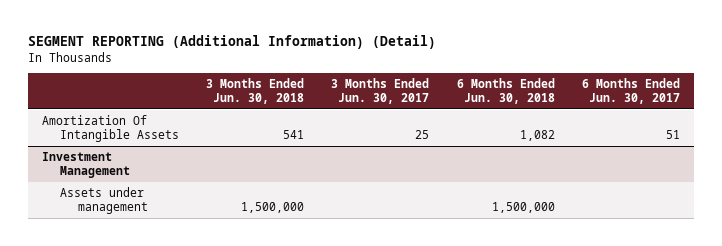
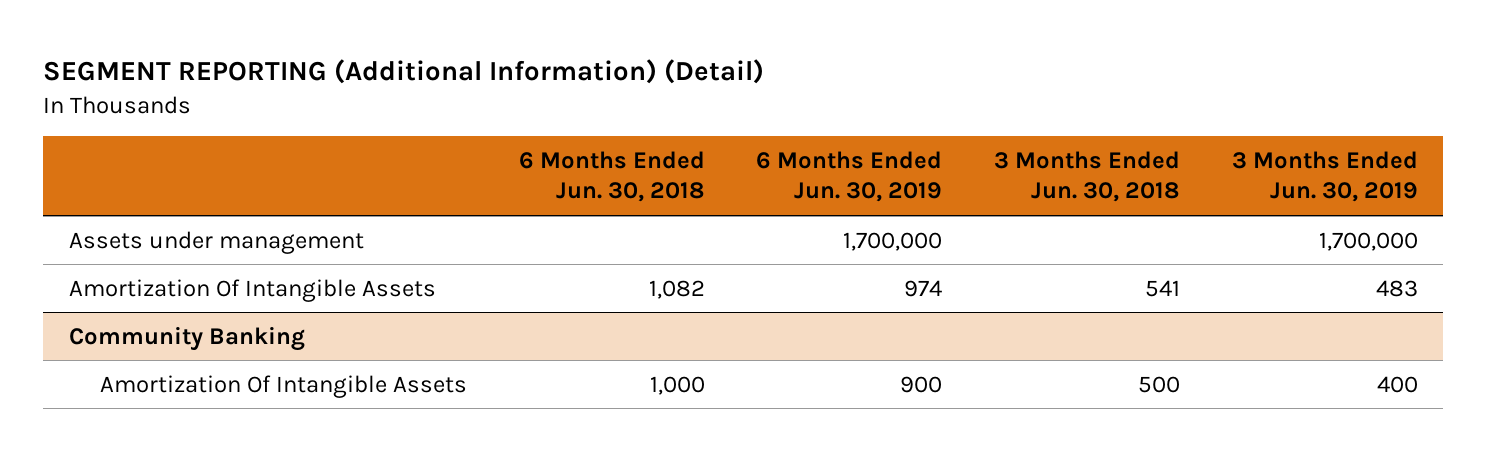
[331,78,430,105] 3 Months Ended Jun. 30, 2017 -> none
[582,78,681,105] 6 Months Ended Jun. 30, 2017 -> none
none -> [756,150,943,203] 6 Months Ended Jun. 30, 2019
none -> [1231,150,1418,203] 3 Months Ended Jun. 30, 2019
none -> [69,230,365,254] Assets under management
[42,151,130,178] Investment Management -> none
[59,186,148,214] Assets under management -> none
none -> [69,325,306,351] Community Banking
none -> [100,374,468,398] Amortization Of Intangible Assets

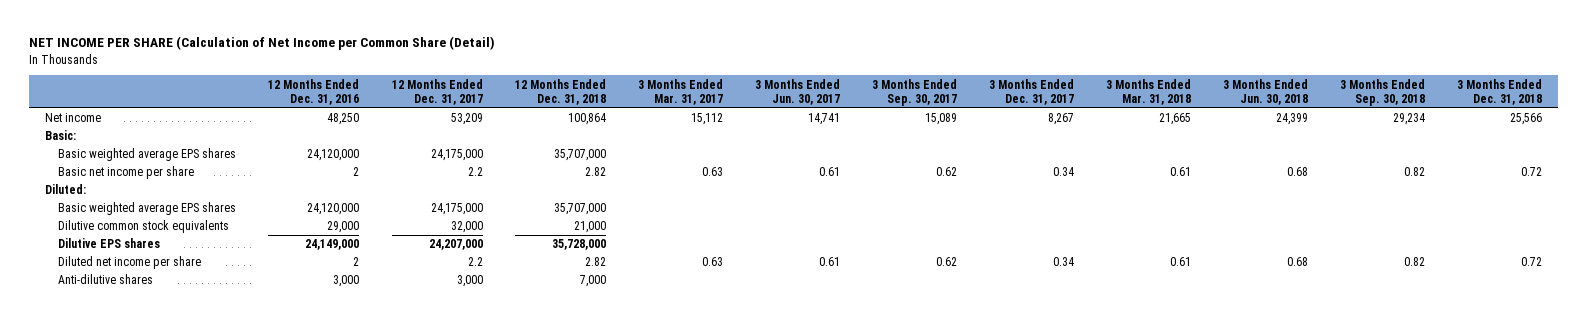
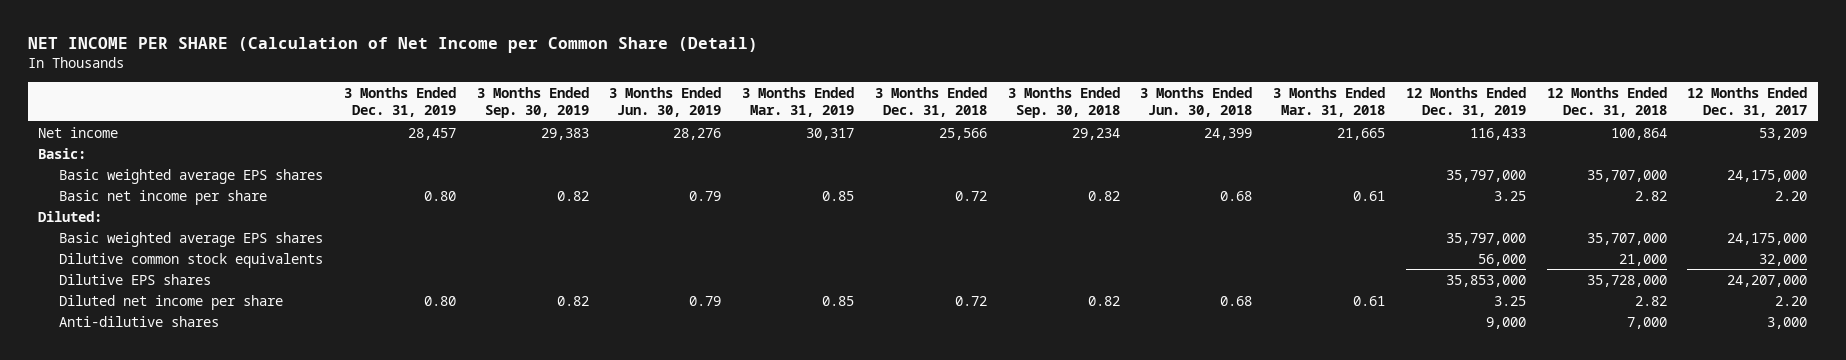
[268,78,360,106] 12 Months Ended Dec. 31, 2016 -> none
[637,78,723,106] 3 Months Ended Mar. 31, 2017 -> none
[754,78,840,106] 3 Months Ended Jun. 30, 2017 -> none
[871,78,957,107] 3 Months Ended Sep. 30, 2017 -> none
[988,78,1074,106] 3 Months Ended Dec. 31, 2017 -> none
none -> [343,86,456,118] 3 Months Ended Dec. 31, 2019
none -> [476,86,589,119] 3 Months Ended Sep. 30, 2019
none -> [609,86,722,118] 3 Months Ended Jun. 30, 2019
none -> [742,86,855,118] 3 Months Ended Mar. 31, 2019
none -> [1405,86,1526,118] 12 Months Ended Dec. 31, 2019
[467,167,483,177] 2.2 -> [1775,190,1808,201] 2.20
[467,257,483,267] 2.2 -> [1775,295,1808,306] 2.20

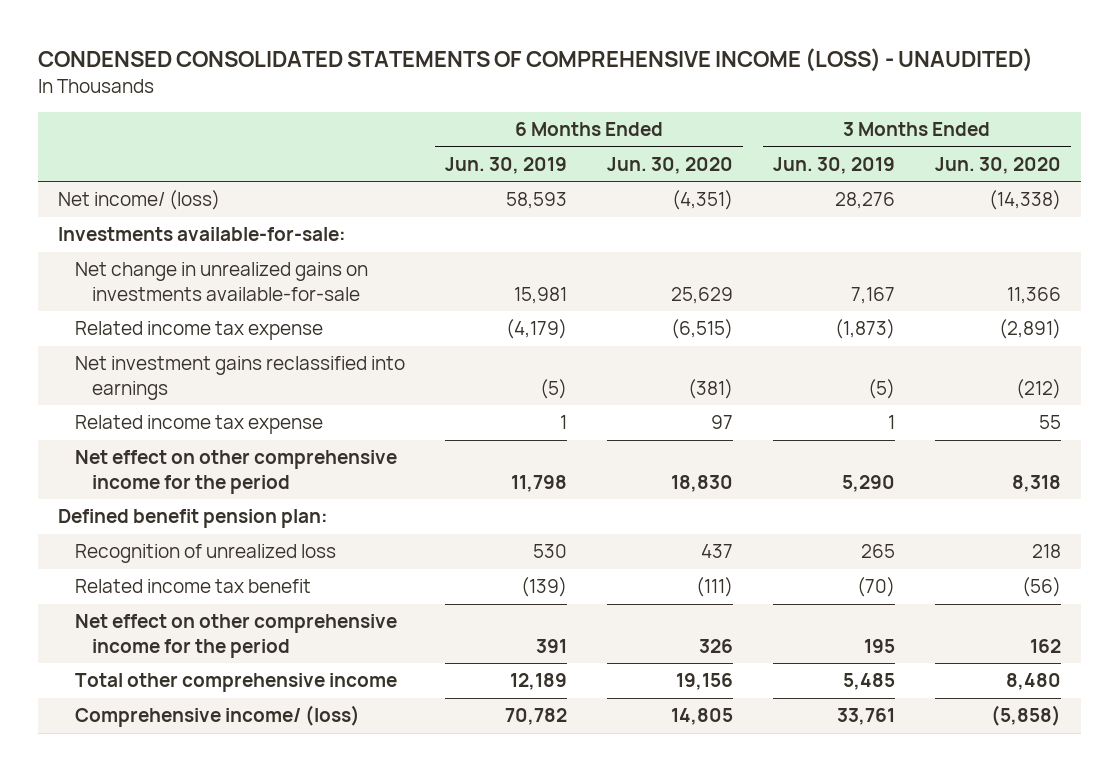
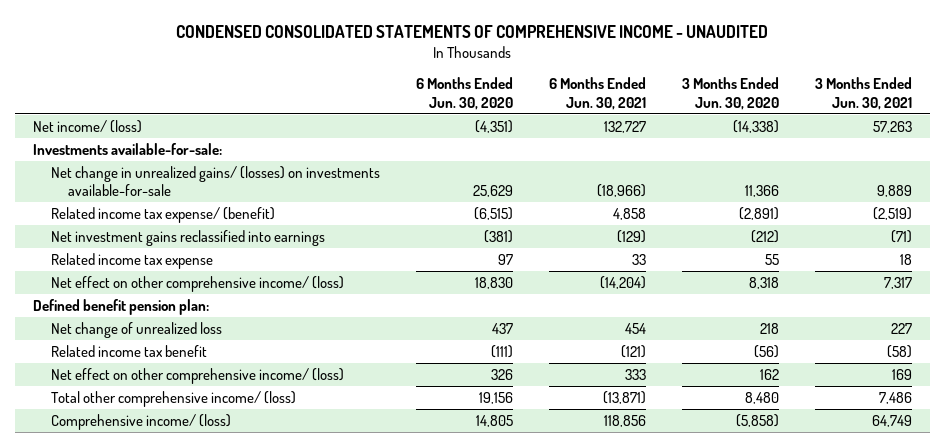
[37,48,1033,73] CONDENSED CONSOLIDATED STATEMENTS OF COMPREHENSIVE INCOME (LOSS) - UNAUDITED) -> [176,25,769,39] CONDENSED CONSOLIDATED STATEMENTS OF COMPREHENSIVE INCOME - UNAUDITED
[444,156,567,174] Jun. 30, 2019 -> none
[772,156,895,174] Jun. 30, 2019 -> none
none -> [548,77,646,111] 6 Months Ended Jun. 30, 2021
none -> [814,77,912,111] 3 Months Ended Jun. 30, 2021
[74,262,368,301] Net change in unrealized gains on investments available-for-sale -> [50,165,380,197] Net change in unrealized gains/ (losses) on investments available-for-sale
[74,321,323,341] Related income tax expense -> [50,206,275,223] Related income tax expense/ (benefit)
[74,450,397,494] Net effect on other comprehensive income for the period -> [50,275,344,292] Net effect on other comprehensive income/ (loss)
[74,544,336,564] Recognition of unrealized loss -> [50,321,222,338] Net change of unrealized loss
[74,614,397,658] Net effect on other comprehensive income for the period -> [50,367,344,384] Net effect on other comprehensive income/ (loss)
[74,673,397,693] Total other comprehensive income -> [50,390,296,407] Total other comprehensive income/ (loss)

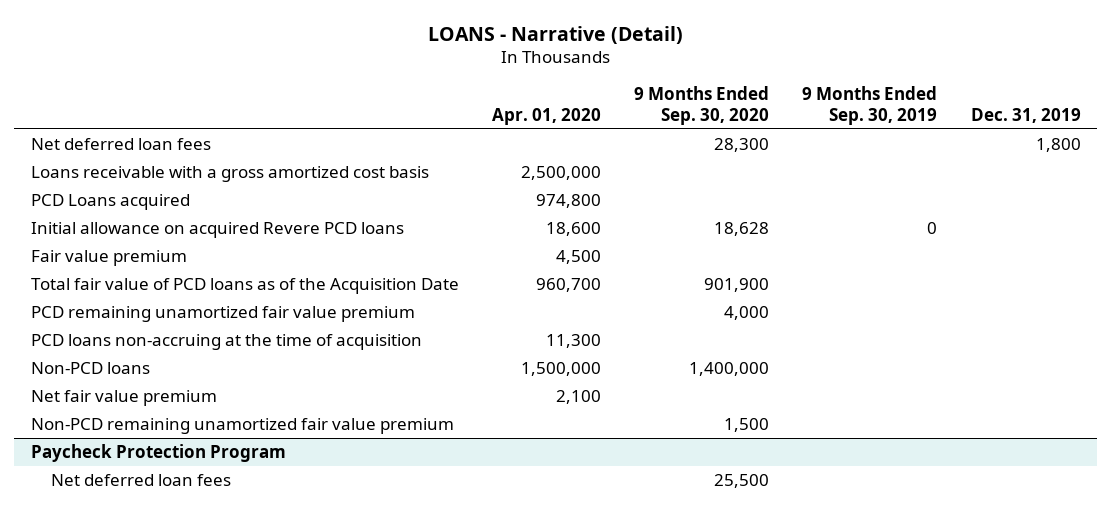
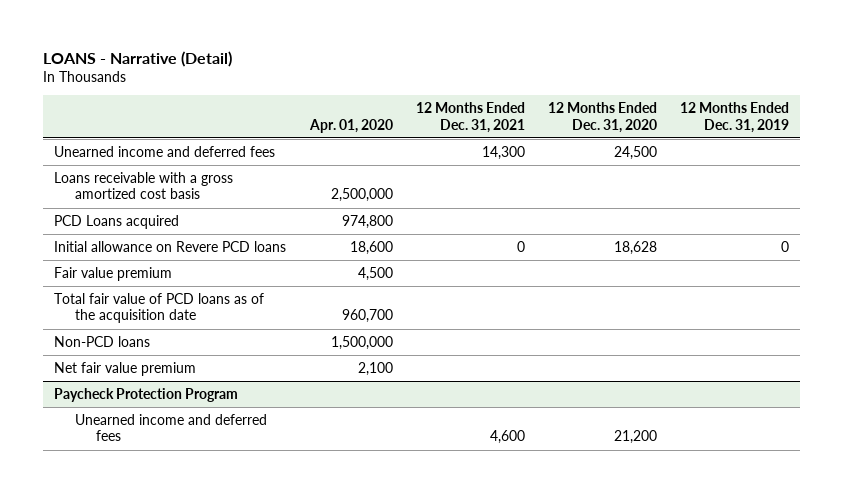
[634,86,770,126] 9 Months Ended Sep. 30, 2020 -> none
[802,86,938,126] 9 Months Ended Sep. 30, 2019 -> none
[970,108,1081,124] Dec. 31, 2019 -> none
none -> [415,102,525,133] 12 Months Ended Dec. 31, 2021
none -> [547,102,657,133] 12 Months Ended Dec. 31, 2020
none -> [679,102,789,133] 12 Months Ended Dec. 31, 2019
[31,138,212,151] Net deferred loan fees -> none
none -> [54,145,276,157] Unearned income and deferred fees
[31,222,405,239] Initial allowance on acquired Revere PCD loans -> [54,240,287,252] Initial allowance on Revere PCD loans
[31,306,416,323] PCD remaining unamortized fair value premium -> none
[31,334,423,351] PCD loans non-accruing at the time of acquisition -> none
[31,278,460,295] Total fair value of PCD loans as of the Acquisition Date -> [54,292,265,324] Total fair value of PCD loans as of the acquisition date
[31,418,455,435] Non-PCD remaining unamortized fair value premium -> none
[50,474,231,487] Net deferred loan fees -> none
none -> [75,413,268,442] Unearned income and deferred fees

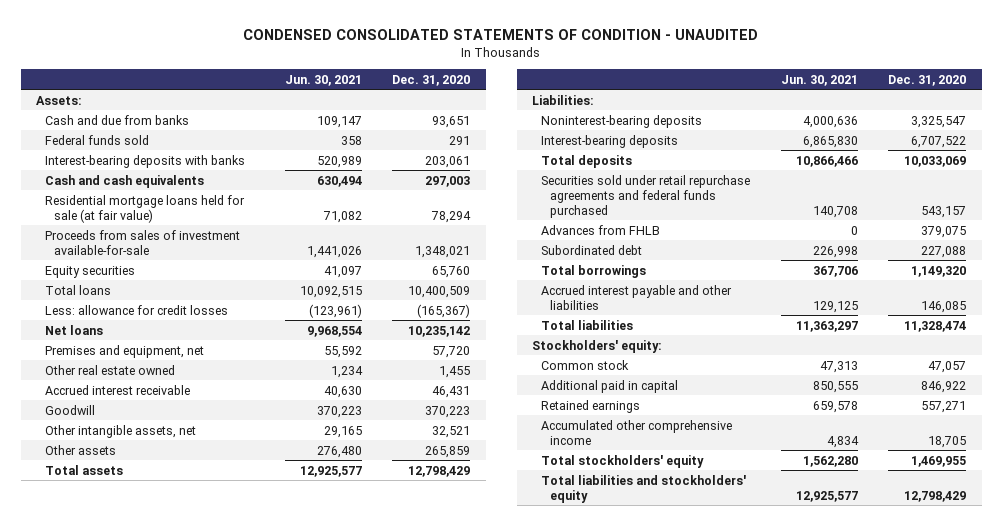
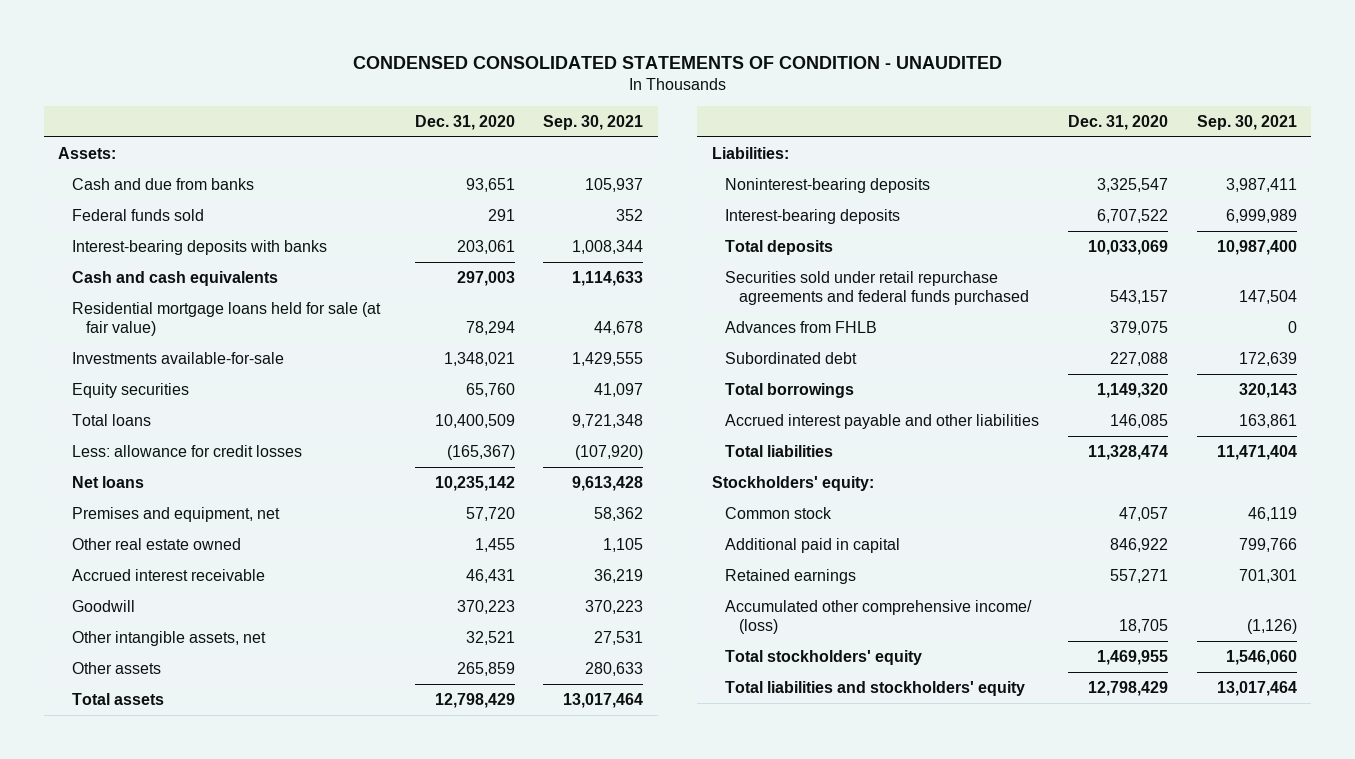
[284,74,362,86] Jun. 30, 2021 -> none
none -> [543,114,644,130] Sep. 30, 2021
[44,229,240,255] Proceeds from sales of investment available-for-sale -> [72,351,285,364] Investments available-for-sale
[540,419,732,445] Accumulated other comprehensive income -> [725,599,1033,634] Accumulated other comprehensive income/ (loss)

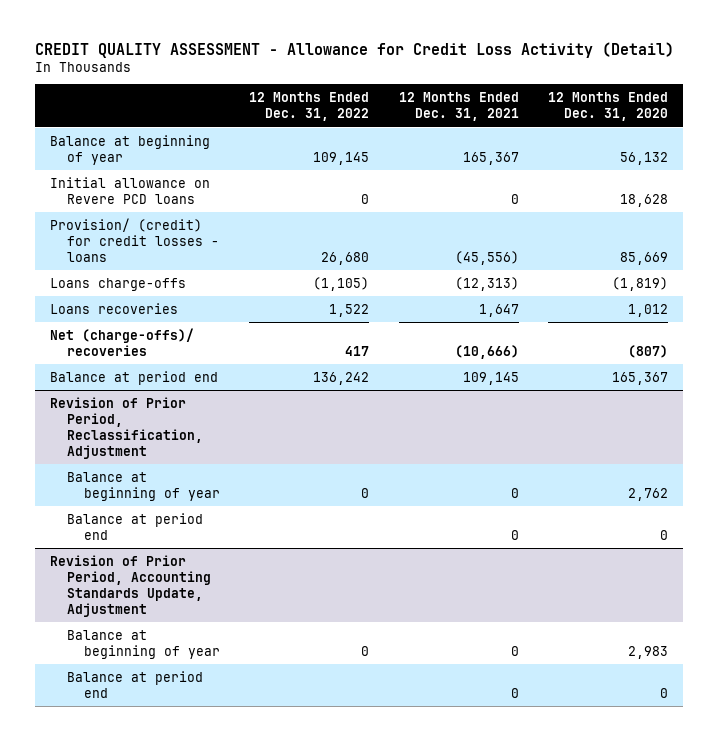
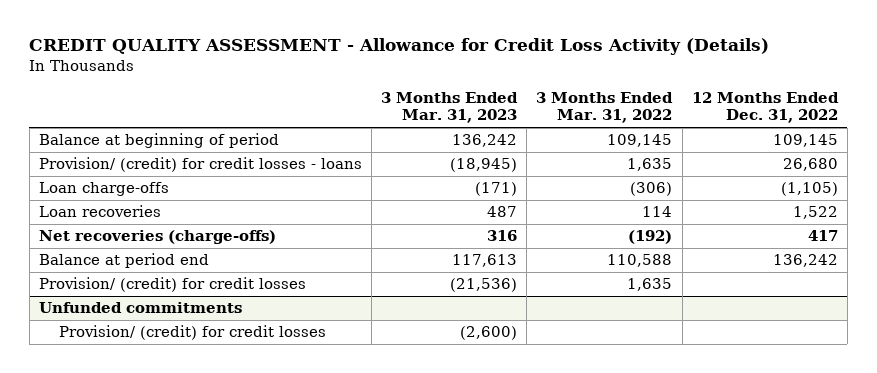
[34,41,674,58] CREDIT QUALITY ASSESSMENT - Allowance for Credit Loss Activity (Detail) -> [29,38,770,56] CREDIT QUALITY ASSESSMENT - Allowance for Credit Loss Activity (Details)
[398,92,519,122] 12 Months Ended Dec. 31, 2021 -> none
[548,92,669,122] 12 Months Ended Dec. 31, 2020 -> none
none -> [381,91,519,124] 3 Months Ended Mar. 31, 2023
none -> [536,91,674,124] 3 Months Ended Mar. 31, 2022
[49,176,210,204] Initial allowance on Revere PCD loans -> none
[49,134,210,165] Balance at beginning of year -> [38,133,279,149] Balance at beginning of period
[49,277,186,291] Loans charge-offs -> [38,182,169,197] Loan charge-offs
[49,302,178,314] Loans recoveries -> [38,205,161,218] Loan recoveries
[49,327,194,356] Net (charge-offs)/ recoveries -> [38,230,276,245] Net recoveries (charge-offs)
[49,396,203,460] Revision of Prior Period, Reclassification, Adjustment -> none
[66,471,220,501] Balance at beginning of year -> none
[66,512,203,540] Balance at period end -> none
[49,554,211,618] Revision of Prior Period, Accounting Standards Update, Adjustment -> none
[66,629,220,659] Balance at beginning of year -> none
[66,670,203,698] Balance at period end -> none
none -> [38,277,306,293] Provision/ (credit) for credit losses
none -> [38,302,242,314] Unfunded commitments
none -> [59,325,327,341] Provision/ (credit) for credit losses

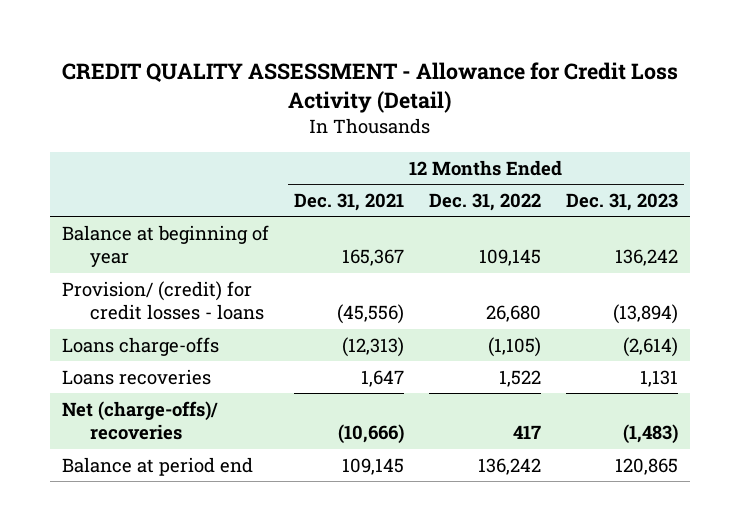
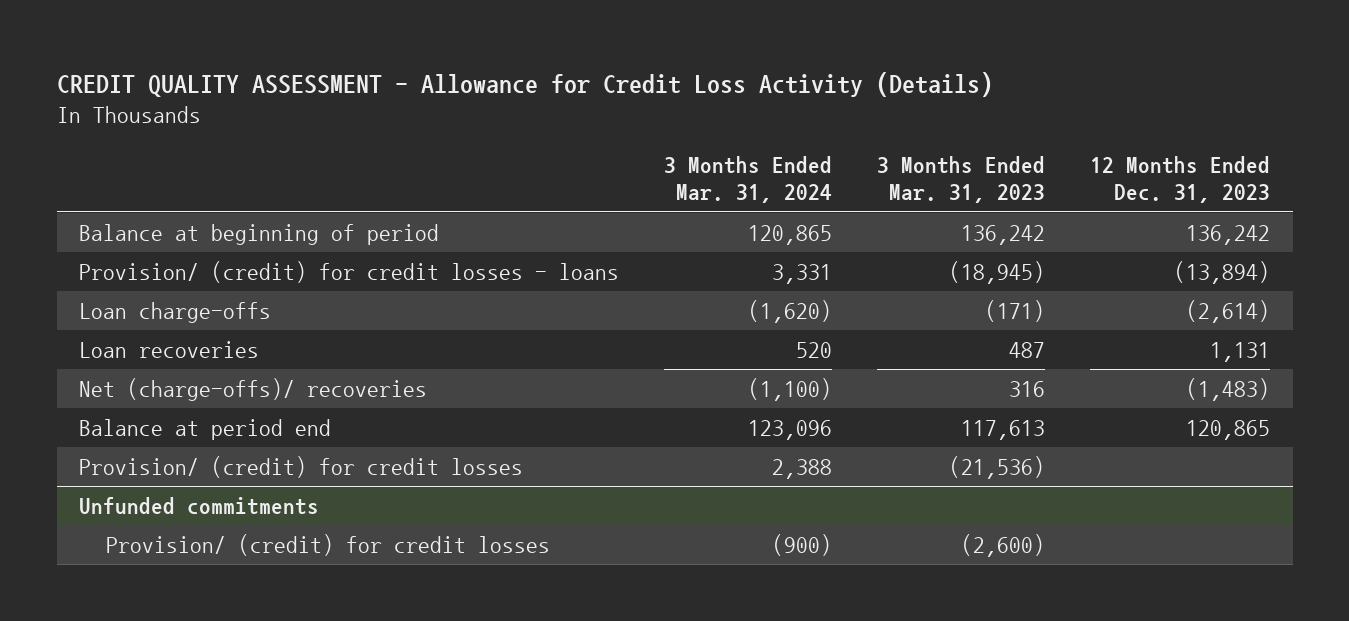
[62,62,679,114] CREDIT QUALITY ASSESSMENT - Allowance for Credit Loss Activity (Detail) -> [56,71,993,97] CREDIT QUALITY ASSESSMENT - Allowance for Credit Loss Activity (Details)
[294,193,405,212] Dec. 31, 2021 -> none
[429,193,542,212] Dec. 31, 2022 -> none
none -> [664,156,833,204] 3 Months Ended Mar. 31, 2024
none -> [877,156,1046,204] 3 Months Ended Mar. 31, 2023
[62,224,270,268] Balance at beginning of year -> [79,223,440,245] Balance at beginning of period
[62,336,220,356] Loans charge-offs -> [79,301,272,323] Loan charge-offs
[62,368,212,385] Loans recoveries -> [79,340,260,358] Loan recoveries
none -> [79,455,524,478] Provision/ (credit) for credit losses
none -> [79,496,320,515] Unfunded commitments
none -> [105,533,550,556] Provision/ (credit) for credit losses

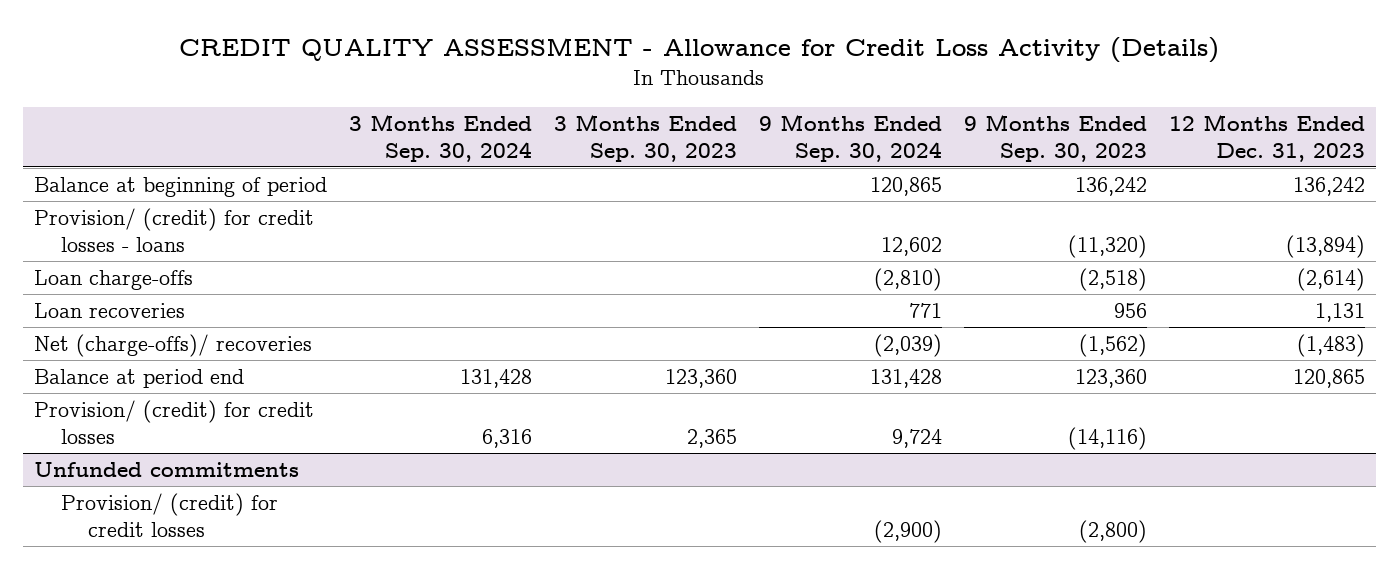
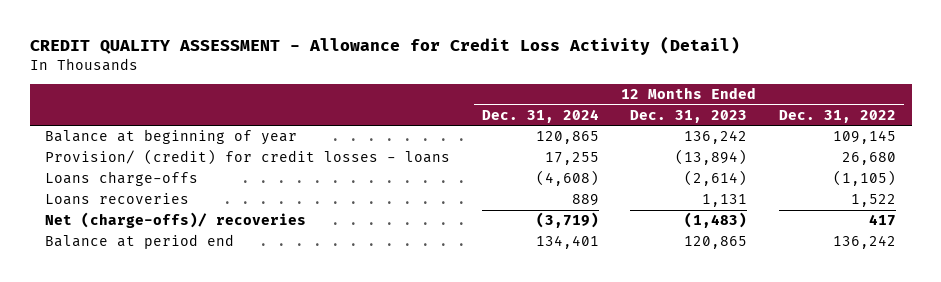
[179,37,1220,64] CREDIT QUALITY ASSESSMENT - Allowance for Credit Loss Activity (Details) -> [29,36,740,56] CREDIT QUALITY ASSESSMENT - Allowance for Credit Loss Activity (Detail)
[348,113,532,162] 3 Months Ended Sep. 30, 2024 -> none
[553,113,737,162] 3 Months Ended Sep. 30, 2023 -> none
[758,113,942,162] 9 Months Ended Sep. 30, 2024 -> none
[964,113,1148,162] 9 Months Ended Sep. 30, 2023 -> none
none -> [481,108,599,123] Dec. 31, 2024
none -> [778,109,896,123] Dec. 31, 2022
[33,176,327,197] Balance at beginning of period -> [45,129,298,146] Balance at beginning of year
[33,269,193,290] Loan charge-offs -> [45,171,199,187] Loans charge-offs
[33,302,185,318] Loan recoveries -> [45,193,190,206] Loans recoveries
[33,399,314,445] Provision/ (credit) for credit losses -> none
[33,461,299,477] Unfunded commitments -> none
[60,492,278,538] Provision/ (credit) for credit losses -> none

